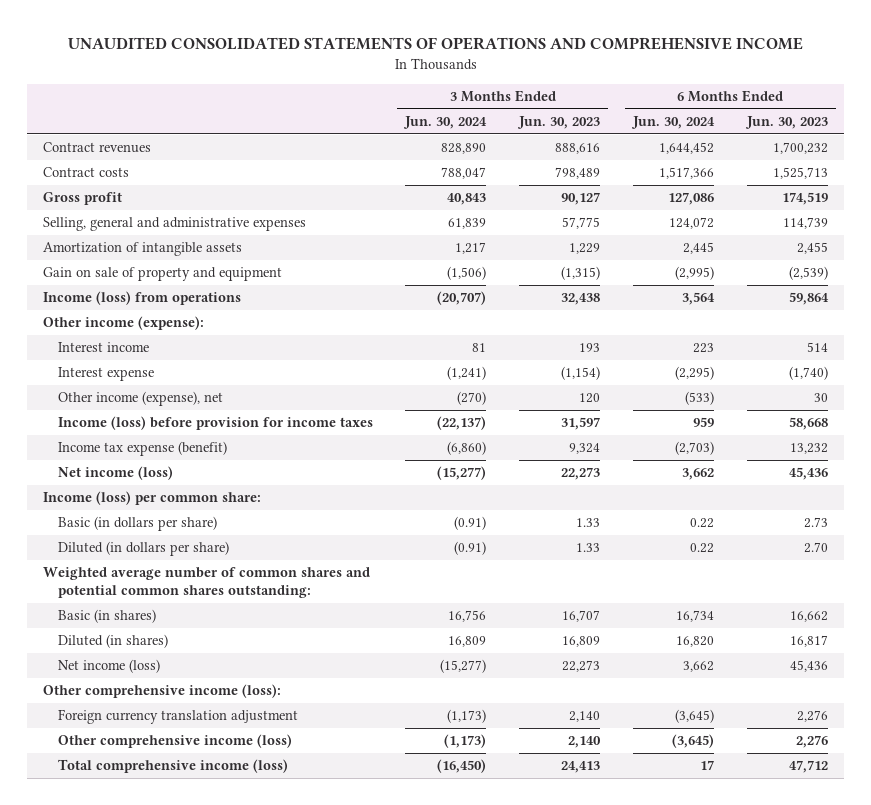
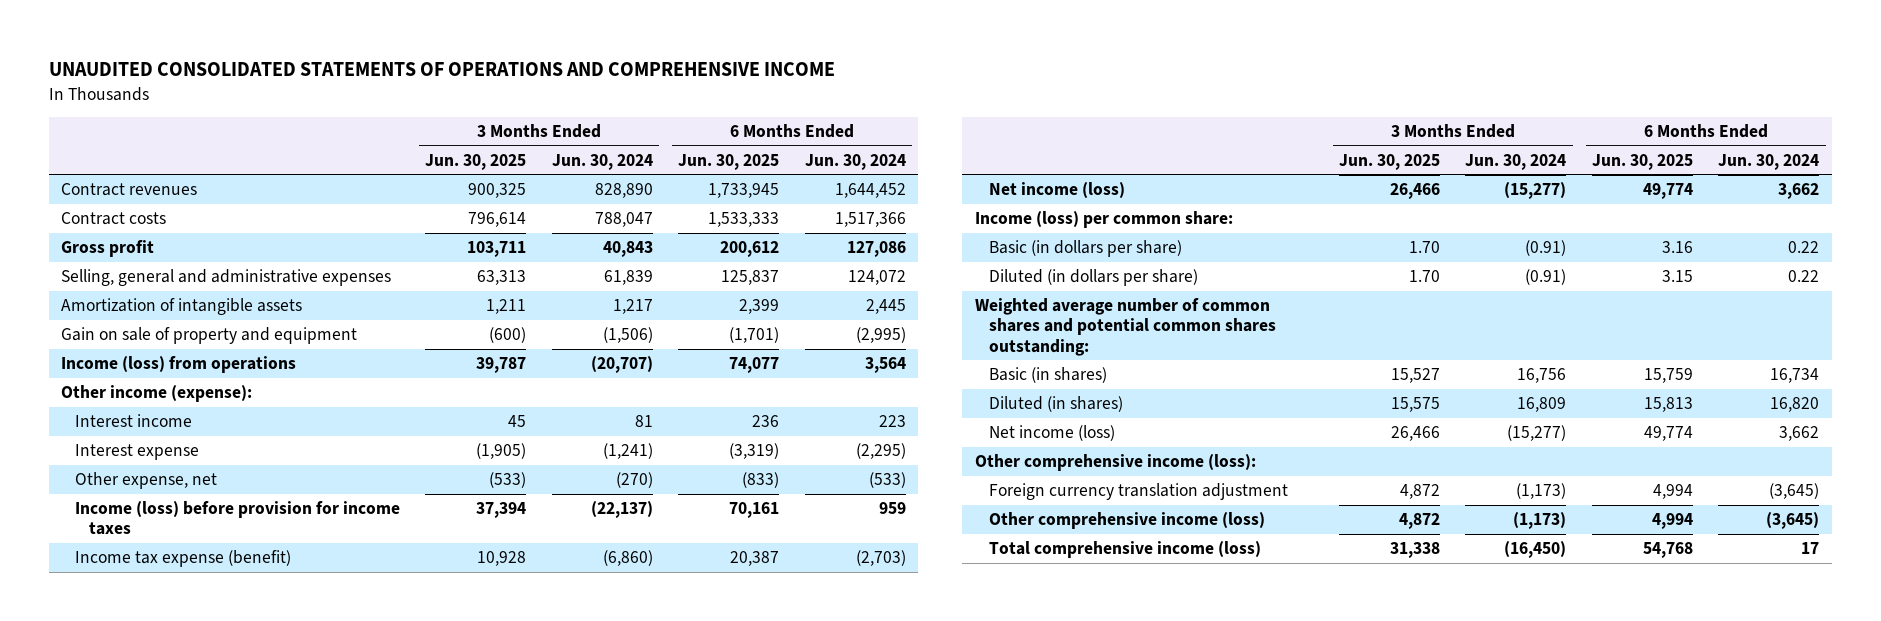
[517,115,601,129] Jun. 30, 2023 -> none
[744,115,828,129] Jun. 30, 2023 -> none
none -> [425,153,527,170] Jun. 30, 2025
none -> [678,153,780,170] Jun. 30, 2025
[57,391,223,407] Other income (expense), net -> [75,472,218,490] Other expense, net

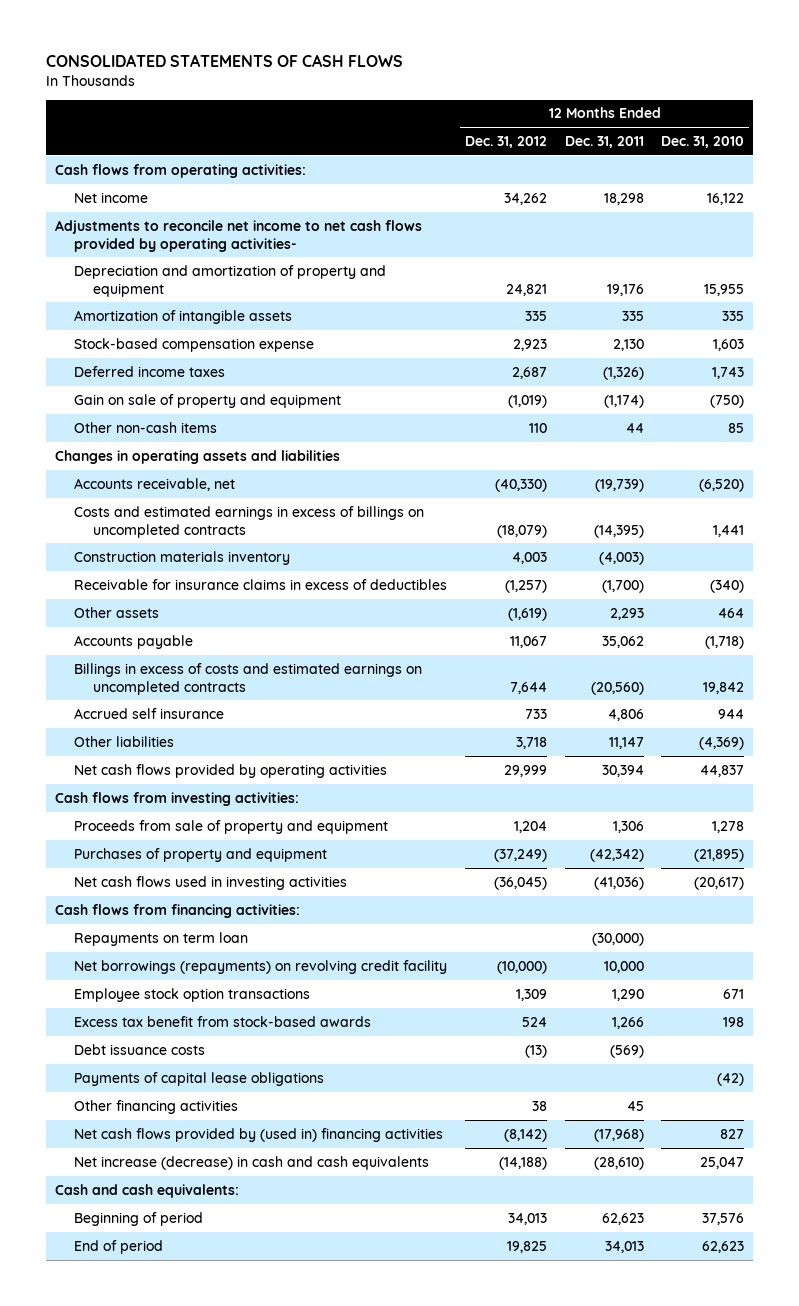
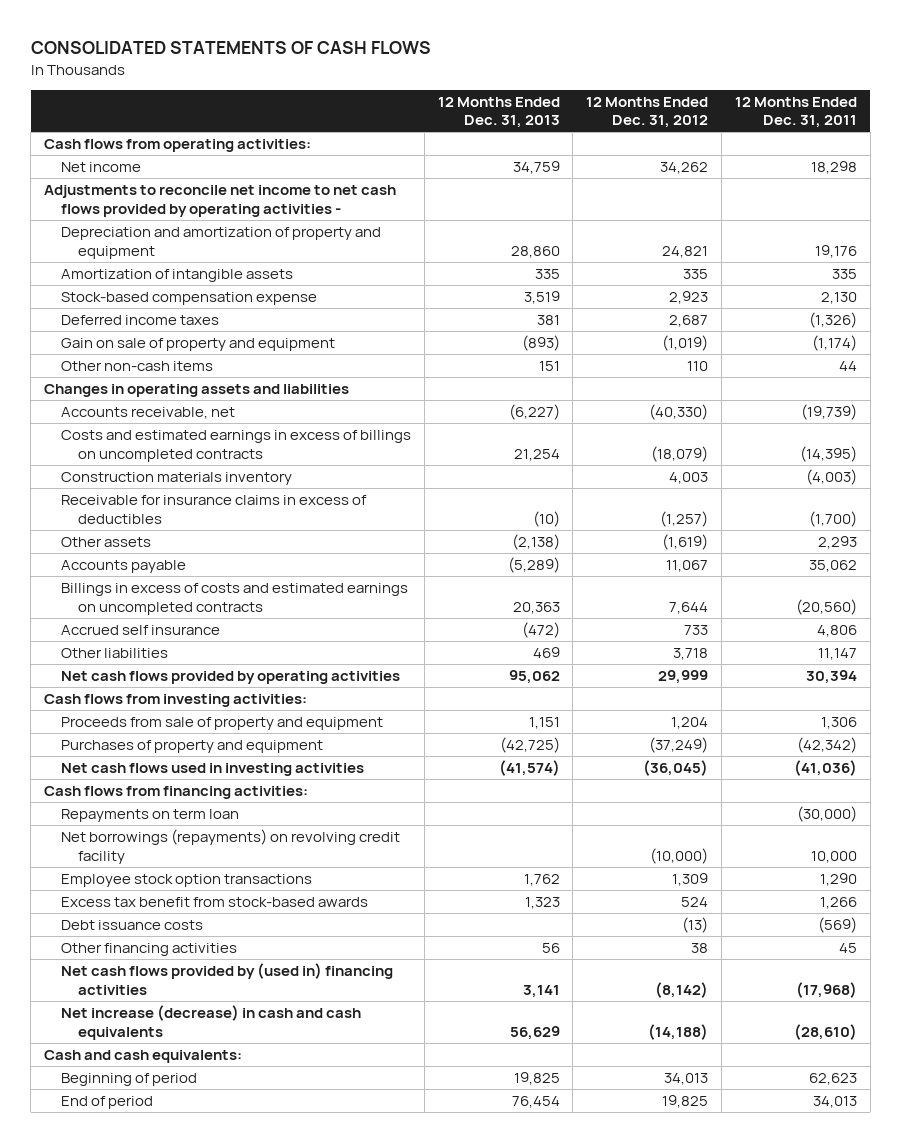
[661,136,745,149] Dec. 31, 2010 -> none
none -> [437,96,560,129] 12 Months Ended Dec. 31, 2013
[54,219,422,252] Adjustments to reconcile net income to net cash flows provided by operating activities- -> [44,185,397,217] Adjustments to reconcile net income to net cash flows provided by operating activities -
[73,1071,324,1086] Payments of capital lease obligations -> none

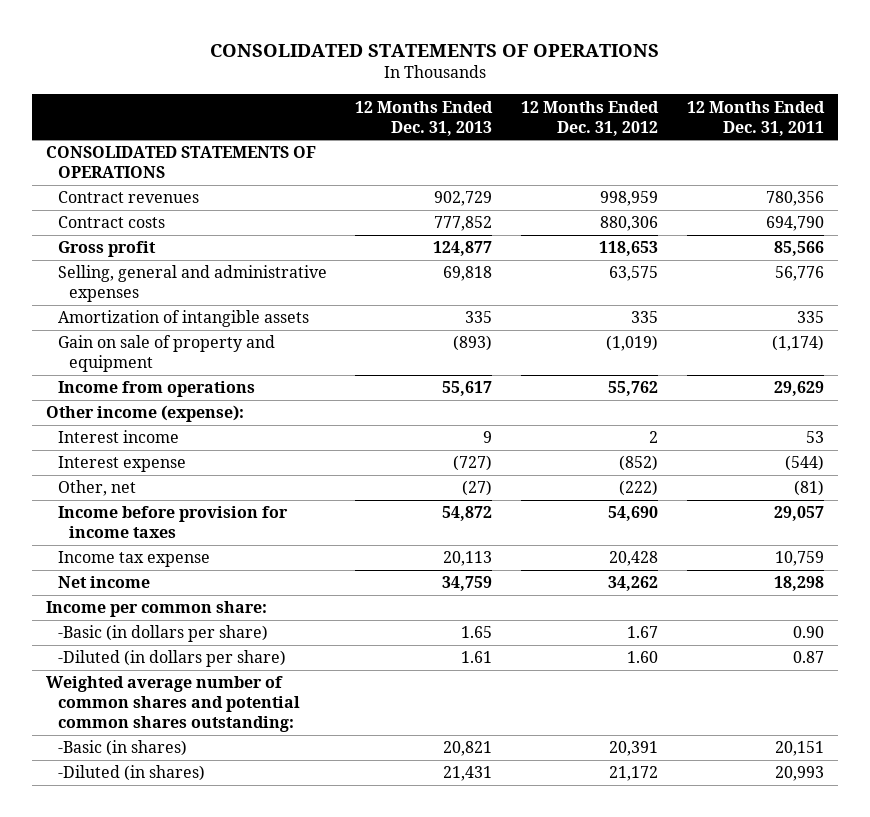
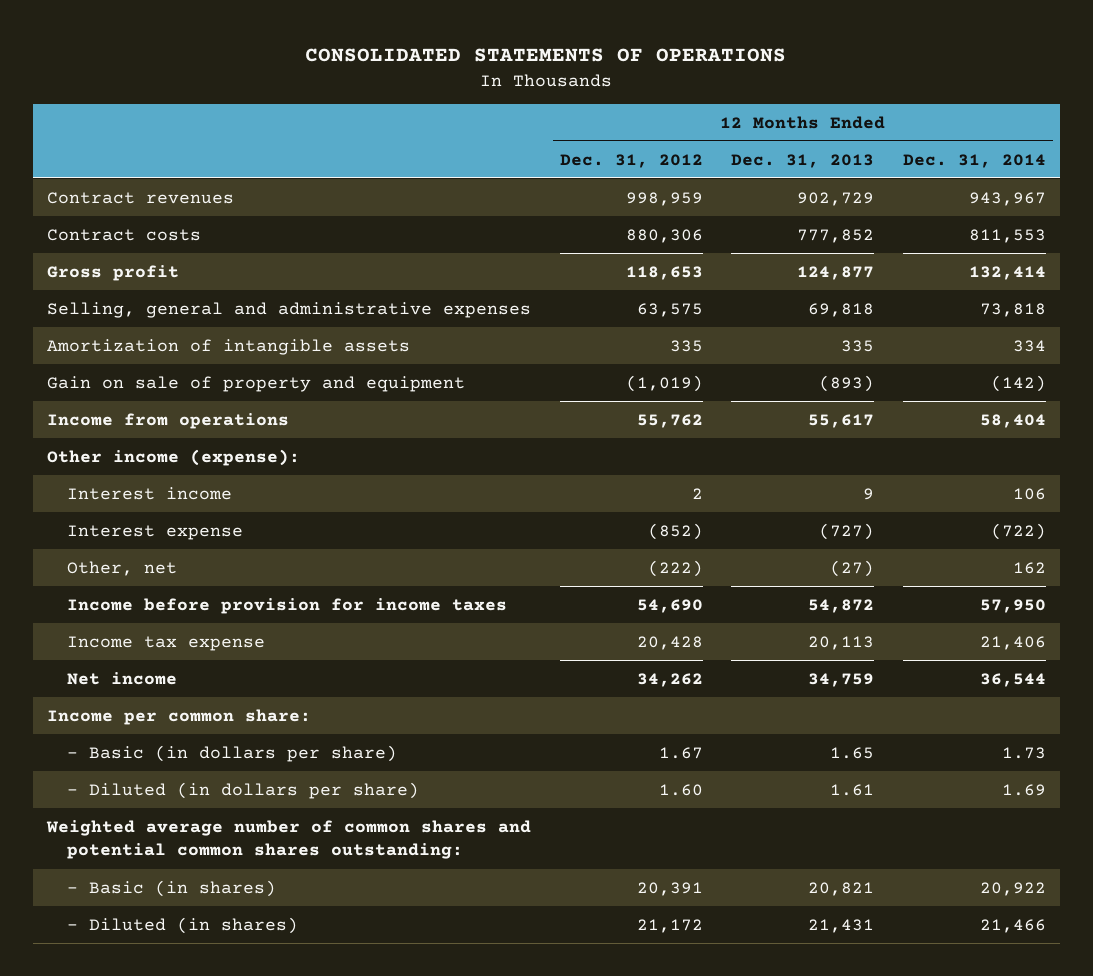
[686,100,825,136] 12 Months Ended Dec. 31, 2011 -> none
none -> [902,153,1046,168] Dec. 31, 2014
[46,146,317,179] CONSOLIDATED STATEMENTS OF OPERATIONS -> none
[57,625,268,643] -Basic (in dollars per share) -> [67,744,398,762] - Basic (in dollars per share)
[57,650,286,668] -Diluted (in dollars per share) -> [67,781,420,799] - Diluted (in dollars per share)
[57,740,187,757] -Basic (in shares) -> [67,879,277,897] - Basic (in shares)
[57,765,205,782] -Diluted (in shares) -> [67,916,299,934] - Diluted (in shares)

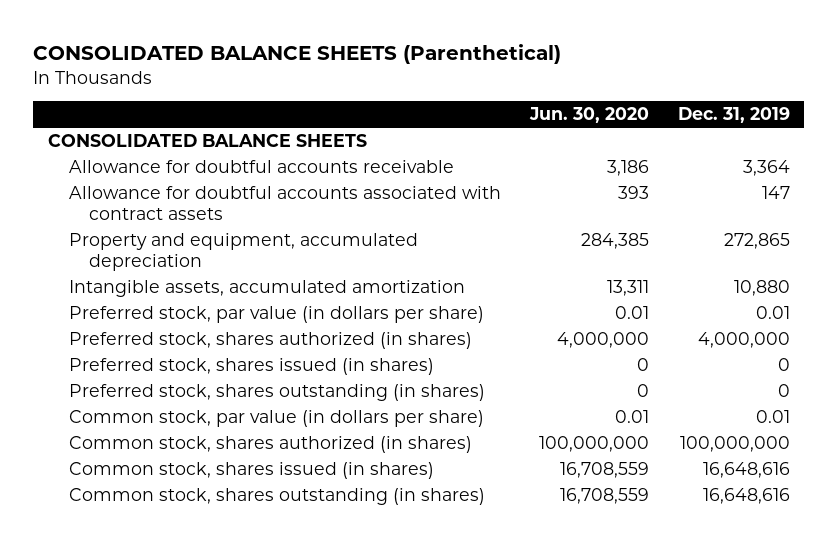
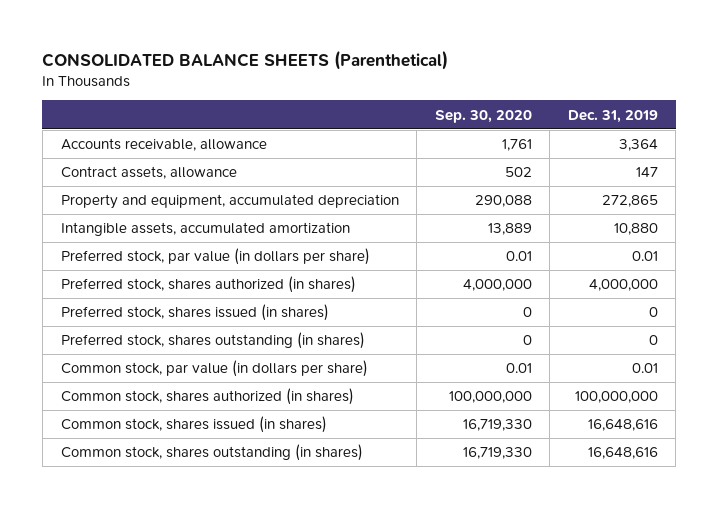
[528,107,649,124] Jun. 30, 2020 -> none
none -> [434,109,532,123] Sep. 30, 2020
[47,134,367,148] CONSOLIDATED BALANCE SHEETS -> none
[68,160,454,174] Allowance for doubtful accounts receivable -> [60,138,267,152] Accounts receivable, allowance
[68,186,501,220] Allowance for doubtful accounts associated with contract assets -> [60,166,237,180] Contract assets, allowance

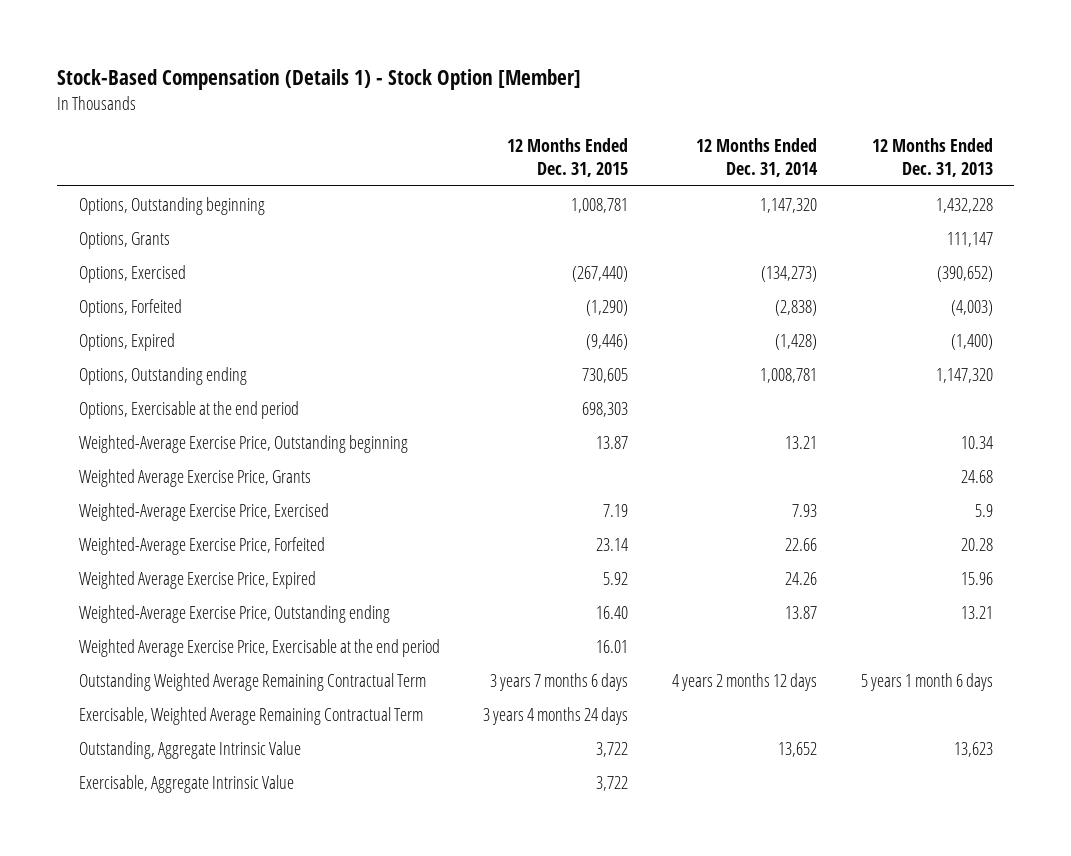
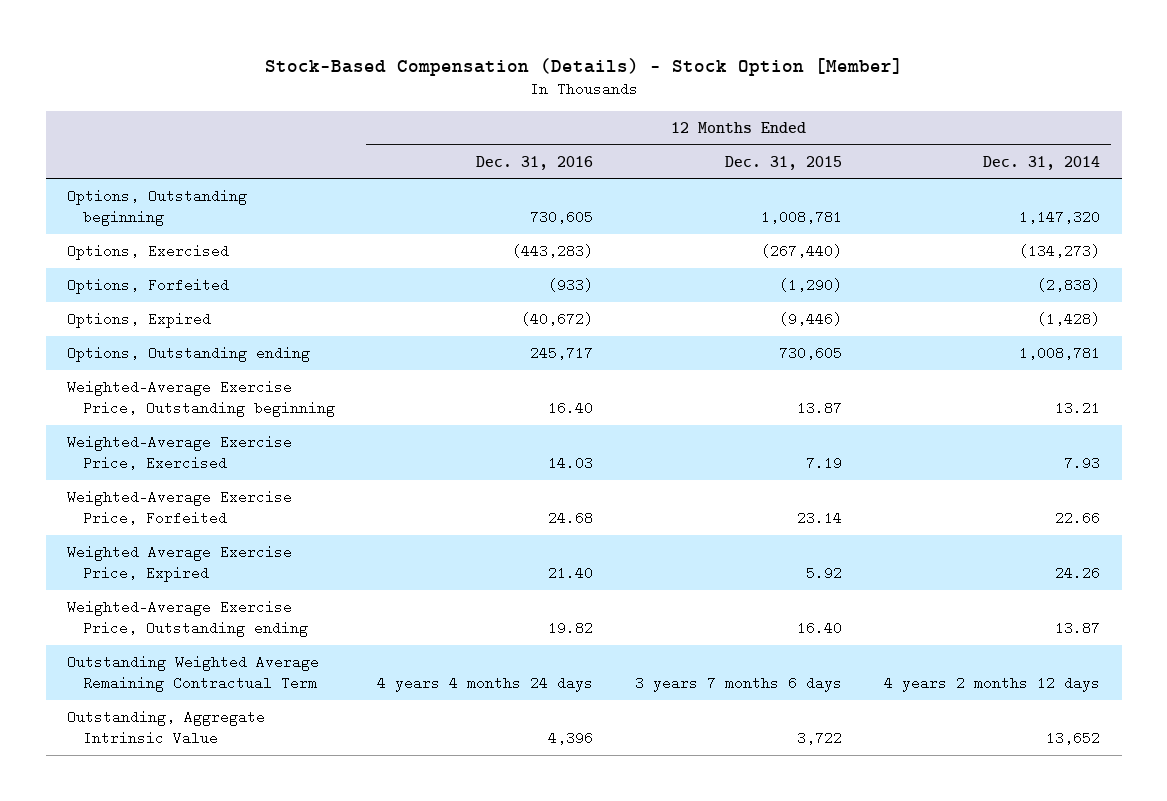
[56,69,581,91] Stock-Based Compensation (Details 1) - Stock Option [Member] -> [264,57,903,76] Stock-Based Compensation (Details) - Stock Option [Member]
[871,137,993,177] 12 Months Ended Dec. 31, 2013 -> none
none -> [475,155,593,170] Dec. 31, 2016
[78,231,170,249] Options, Grants -> none
[78,400,299,419] Options, Exercisable at the end period -> none
[78,468,311,487] Weighted Average Exercise Price, Grants -> none
[78,638,440,657] Weighted Average Exercise Price, Exercisable at the end period -> none
[78,706,423,725] Exercisable, Weighted Average Remaining Contractual Term -> none
[78,774,294,793] Exercisable, Aggregate Intrinsic Value -> none

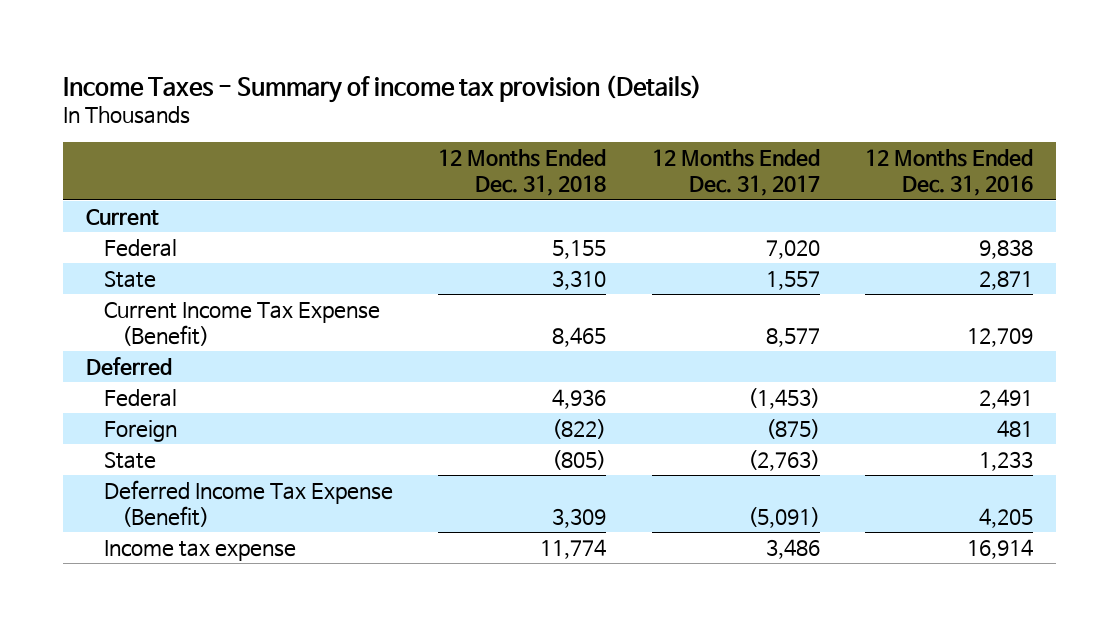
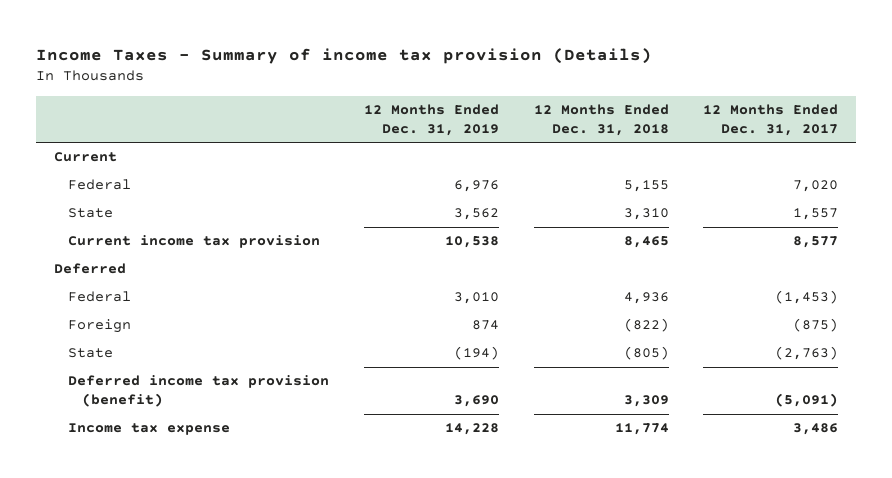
[865,149,1034,197] 12 Months Ended Dec. 31, 2016 -> none
none -> [363,103,499,136] 12 Months Ended Dec. 31, 2019
[103,301,380,347] Current Income Tax Expense (Benefit) -> [68,235,321,249] Current income tax provision
[103,479,393,528] Deferred Income Tax Expense (Benefit) -> [68,375,330,408] Deferred income tax provision (benefit)

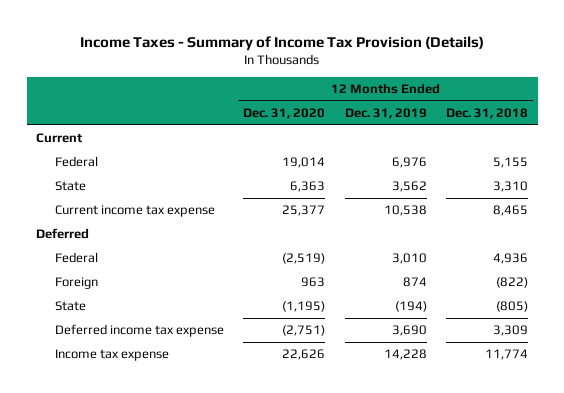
[36,47,653,64] Income Taxes - Summary of income tax provision (Details) -> [80,35,485,51] Income Taxes - Summary of Income Tax Provision (Details)
[703,103,839,136] 12 Months Ended Dec. 31, 2017 -> none
none -> [243,107,326,119] Dec. 31, 2020
[68,235,321,249] Current income tax provision -> [54,205,215,218] Current income tax expense
[68,375,330,408] Deferred income tax provision (benefit) -> [54,324,224,338] Deferred income tax expense

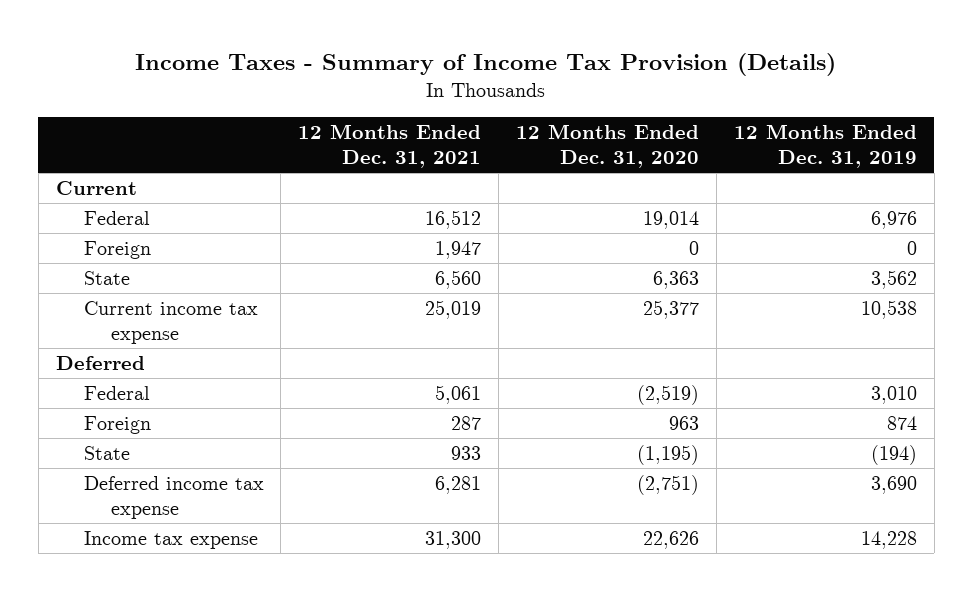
[445,107,528,119] Dec. 31, 2018 -> none
none -> [298,124,482,169] 12 Months Ended Dec. 31, 2021
none -> [83,241,151,260] Foreign

